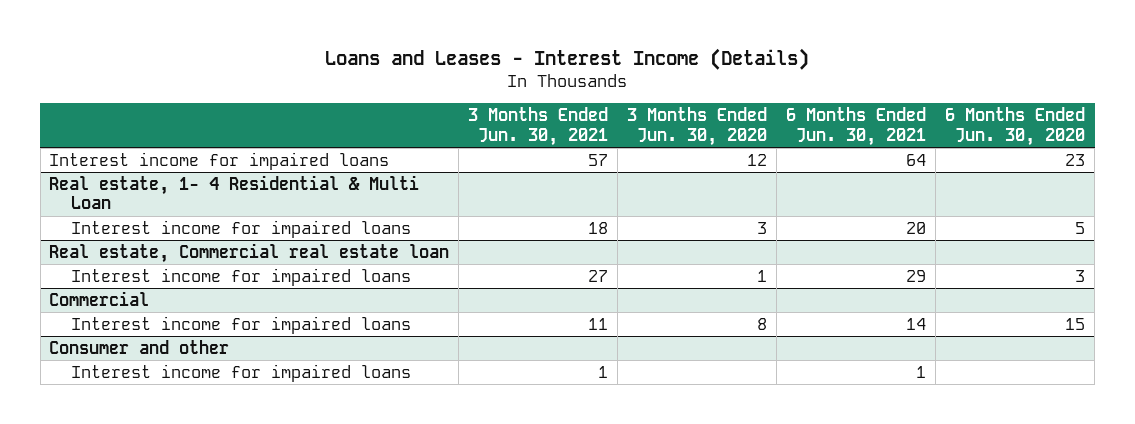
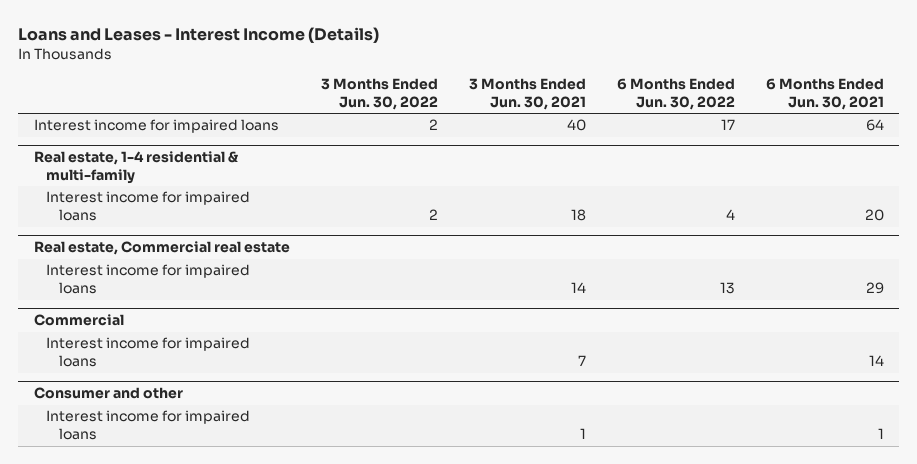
[627,107,768,146] 3 Months Ended Jun. 30, 2020 -> none
[945,107,1086,146] 6 Months Ended Jun. 30, 2020 -> none
none -> [320,78,438,111] 3 Months Ended Jun. 30, 2022
none -> [616,78,735,111] 6 Months Ended Jun. 30, 2022
[588,153,609,166] 57 -> [566,119,586,132] 40
[49,174,420,210] Real estate, 1- 4 Residential & Multi Loan -> [33,151,238,185] Real estate, 1-4 residential & multi-family
[49,242,450,263] Real estate, Commercial real estate loan -> [33,241,290,256] Real estate, Commercial real estate
[588,269,609,282] 27 -> [570,282,586,294] 14
[588,317,609,330] 11 -> [577,355,586,367] 7

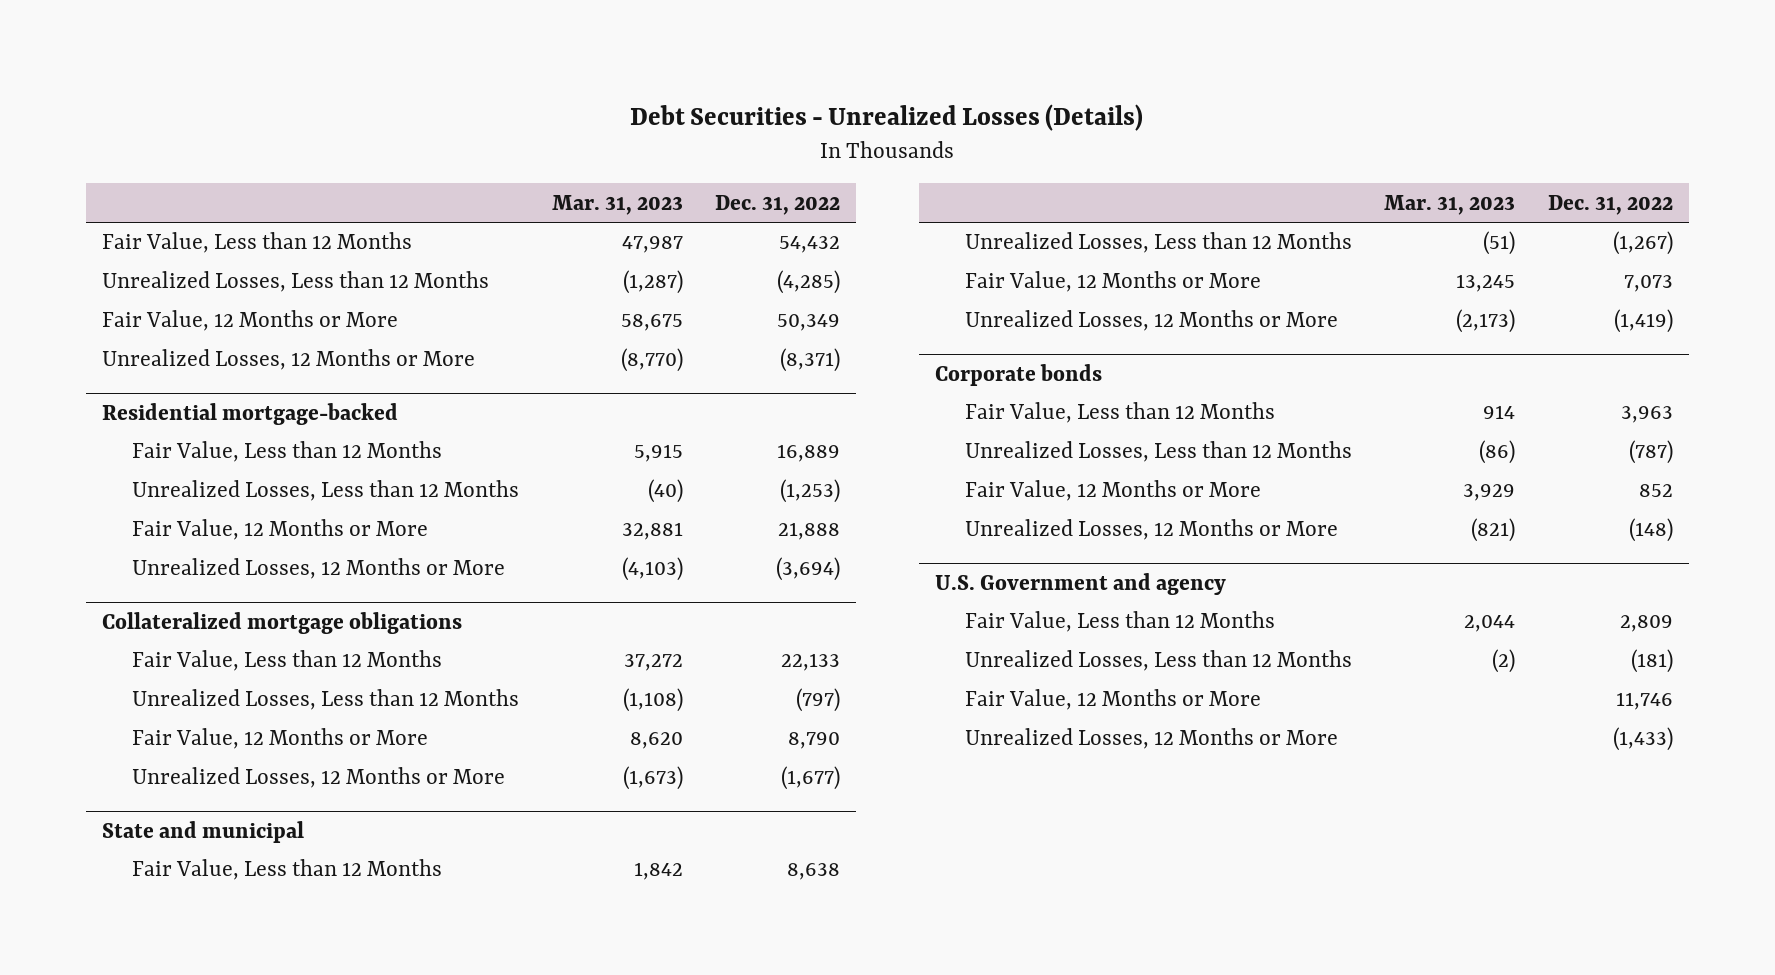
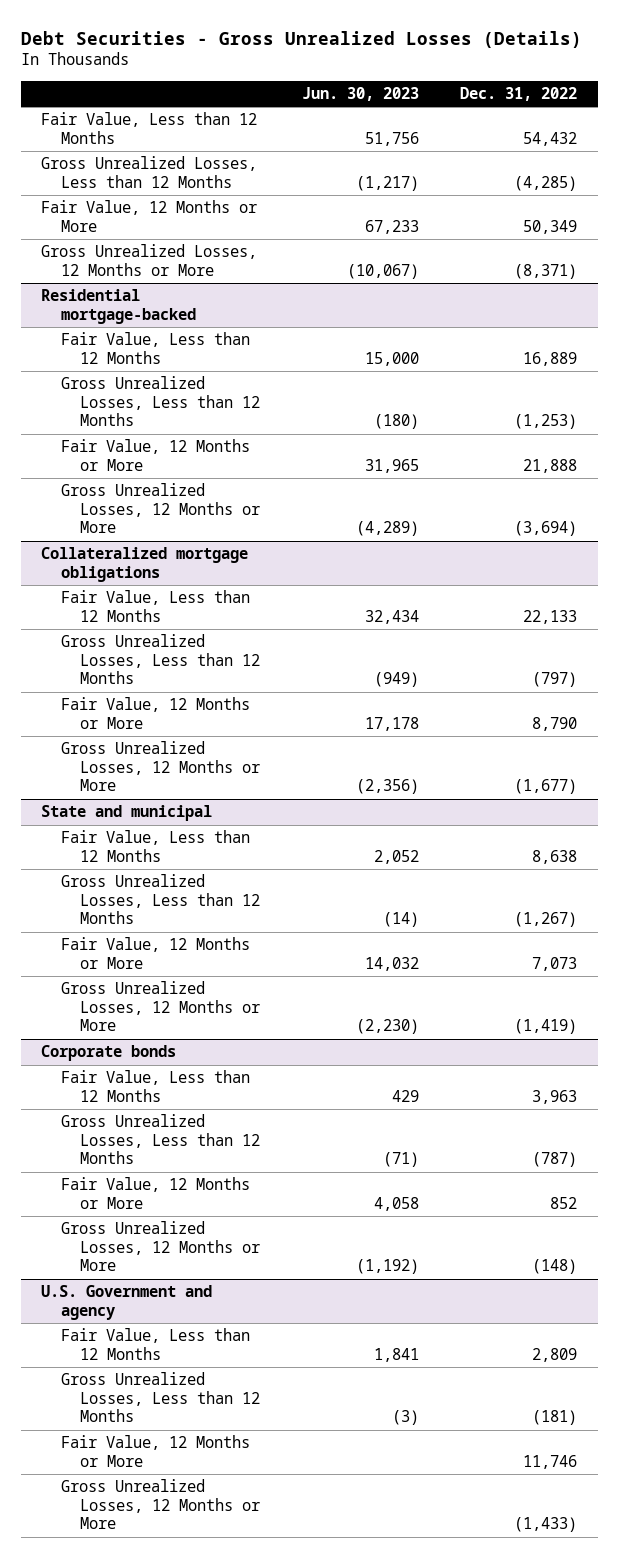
[630,103,1144,131] Debt Securities - Unrealized Losses (Details) -> [20,30,582,48] Debt Securities - Gross Unrealized Losses (Details)
[551,194,683,215] Mar. 31, 2023 -> none
none -> [301,87,419,102] Jun. 30, 2023
[102,271,490,293] Unrealized Losses, Less than 12 Months -> [41,156,258,188] Gross Unrealized Losses, Less than 12 Months
[102,349,476,371] Unrealized Losses, 12 Months or More -> [41,244,258,276] Gross Unrealized Losses, 12 Months or More
[132,480,520,502] Unrealized Losses, Less than 12 Months -> [60,376,261,427] Gross Unrealized Losses, Less than 12 Months
[132,558,506,580] Unrealized Losses, 12 Months or More -> [60,483,261,534] Gross Unrealized Losses, 12 Months or More
[132,689,520,711] Unrealized Losses, Less than 12 Months -> [60,634,261,685] Gross Unrealized Losses, Less than 12 Months
[132,767,506,789] Unrealized Losses, 12 Months or More -> [60,741,261,792] Gross Unrealized Losses, 12 Months or More
[965,232,1353,254] Unrealized Losses, Less than 12 Months -> [60,874,261,925] Gross Unrealized Losses, Less than 12 Months
[965,310,1339,332] Unrealized Losses, 12 Months or More -> [60,981,261,1032] Gross Unrealized Losses, 12 Months or More
[965,441,1353,463] Unrealized Losses, Less than 12 Months -> [60,1114,261,1165] Gross Unrealized Losses, Less than 12 Months
[965,519,1339,541] Unrealized Losses, 12 Months or More -> [60,1221,261,1272] Gross Unrealized Losses, 12 Months or More
[965,650,1353,672] Unrealized Losses, Less than 12 Months -> [60,1372,261,1423] Gross Unrealized Losses, Less than 12 Months
[965,728,1339,750] Unrealized Losses, 12 Months or More -> [60,1479,261,1530] Gross Unrealized Losses, 12 Months or More

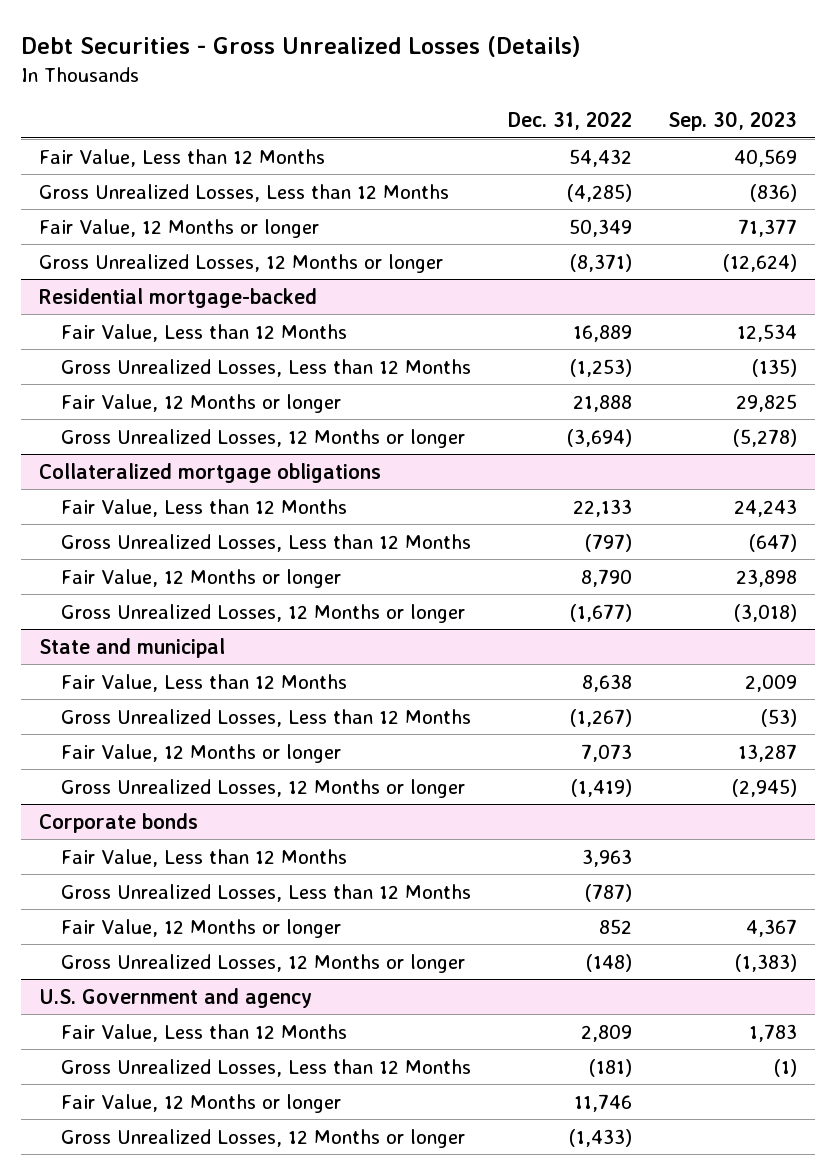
[301,87,419,102] Jun. 30, 2023 -> none
none -> [667,111,797,132] Sep. 30, 2023
[41,200,258,232] Fair Value, 12 Months or More -> [39,218,320,238] Fair Value, 12 Months or longer
[41,244,258,276] Gross Unrealized Losses, 12 Months or More -> [39,253,444,273] Gross Unrealized Losses, 12 Months or longer
[60,439,250,471] Fair Value, 12 Months or More -> [61,393,342,413] Fair Value, 12 Months or longer
[60,483,261,534] Gross Unrealized Losses, 12 Months or More -> [61,428,466,448] Gross Unrealized Losses, 12 Months or longer
[60,697,250,729] Fair Value, 12 Months or More -> [61,568,342,588] Fair Value, 12 Months or longer
[60,741,261,792] Gross Unrealized Losses, 12 Months or More -> [61,603,466,623] Gross Unrealized Losses, 12 Months or longer
[60,937,250,969] Fair Value, 12 Months or More -> [61,743,342,763] Fair Value, 12 Months or longer
[60,981,261,1032] Gross Unrealized Losses, 12 Months or More -> [61,778,466,798] Gross Unrealized Losses, 12 Months or longer
[60,1177,250,1209] Fair Value, 12 Months or More -> [61,918,342,938] Fair Value, 12 Months or longer
[60,1221,261,1272] Gross Unrealized Losses, 12 Months or More -> [61,953,466,973] Gross Unrealized Losses, 12 Months or longer
[60,1435,250,1467] Fair Value, 12 Months or More -> [61,1093,342,1113] Fair Value, 12 Months or longer
[60,1479,261,1530] Gross Unrealized Losses, 12 Months or More -> [61,1128,466,1148] Gross Unrealized Losses, 12 Months or longer

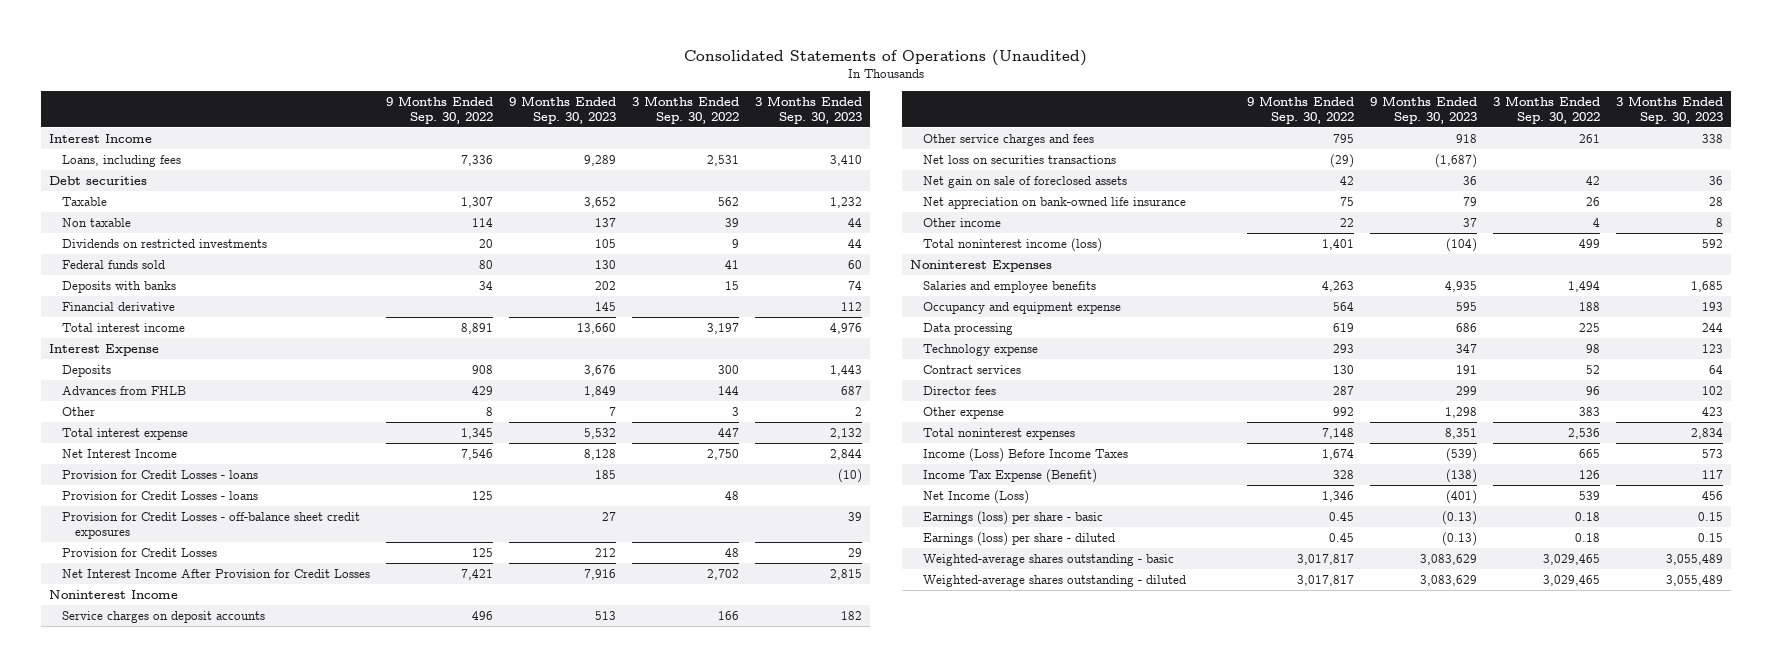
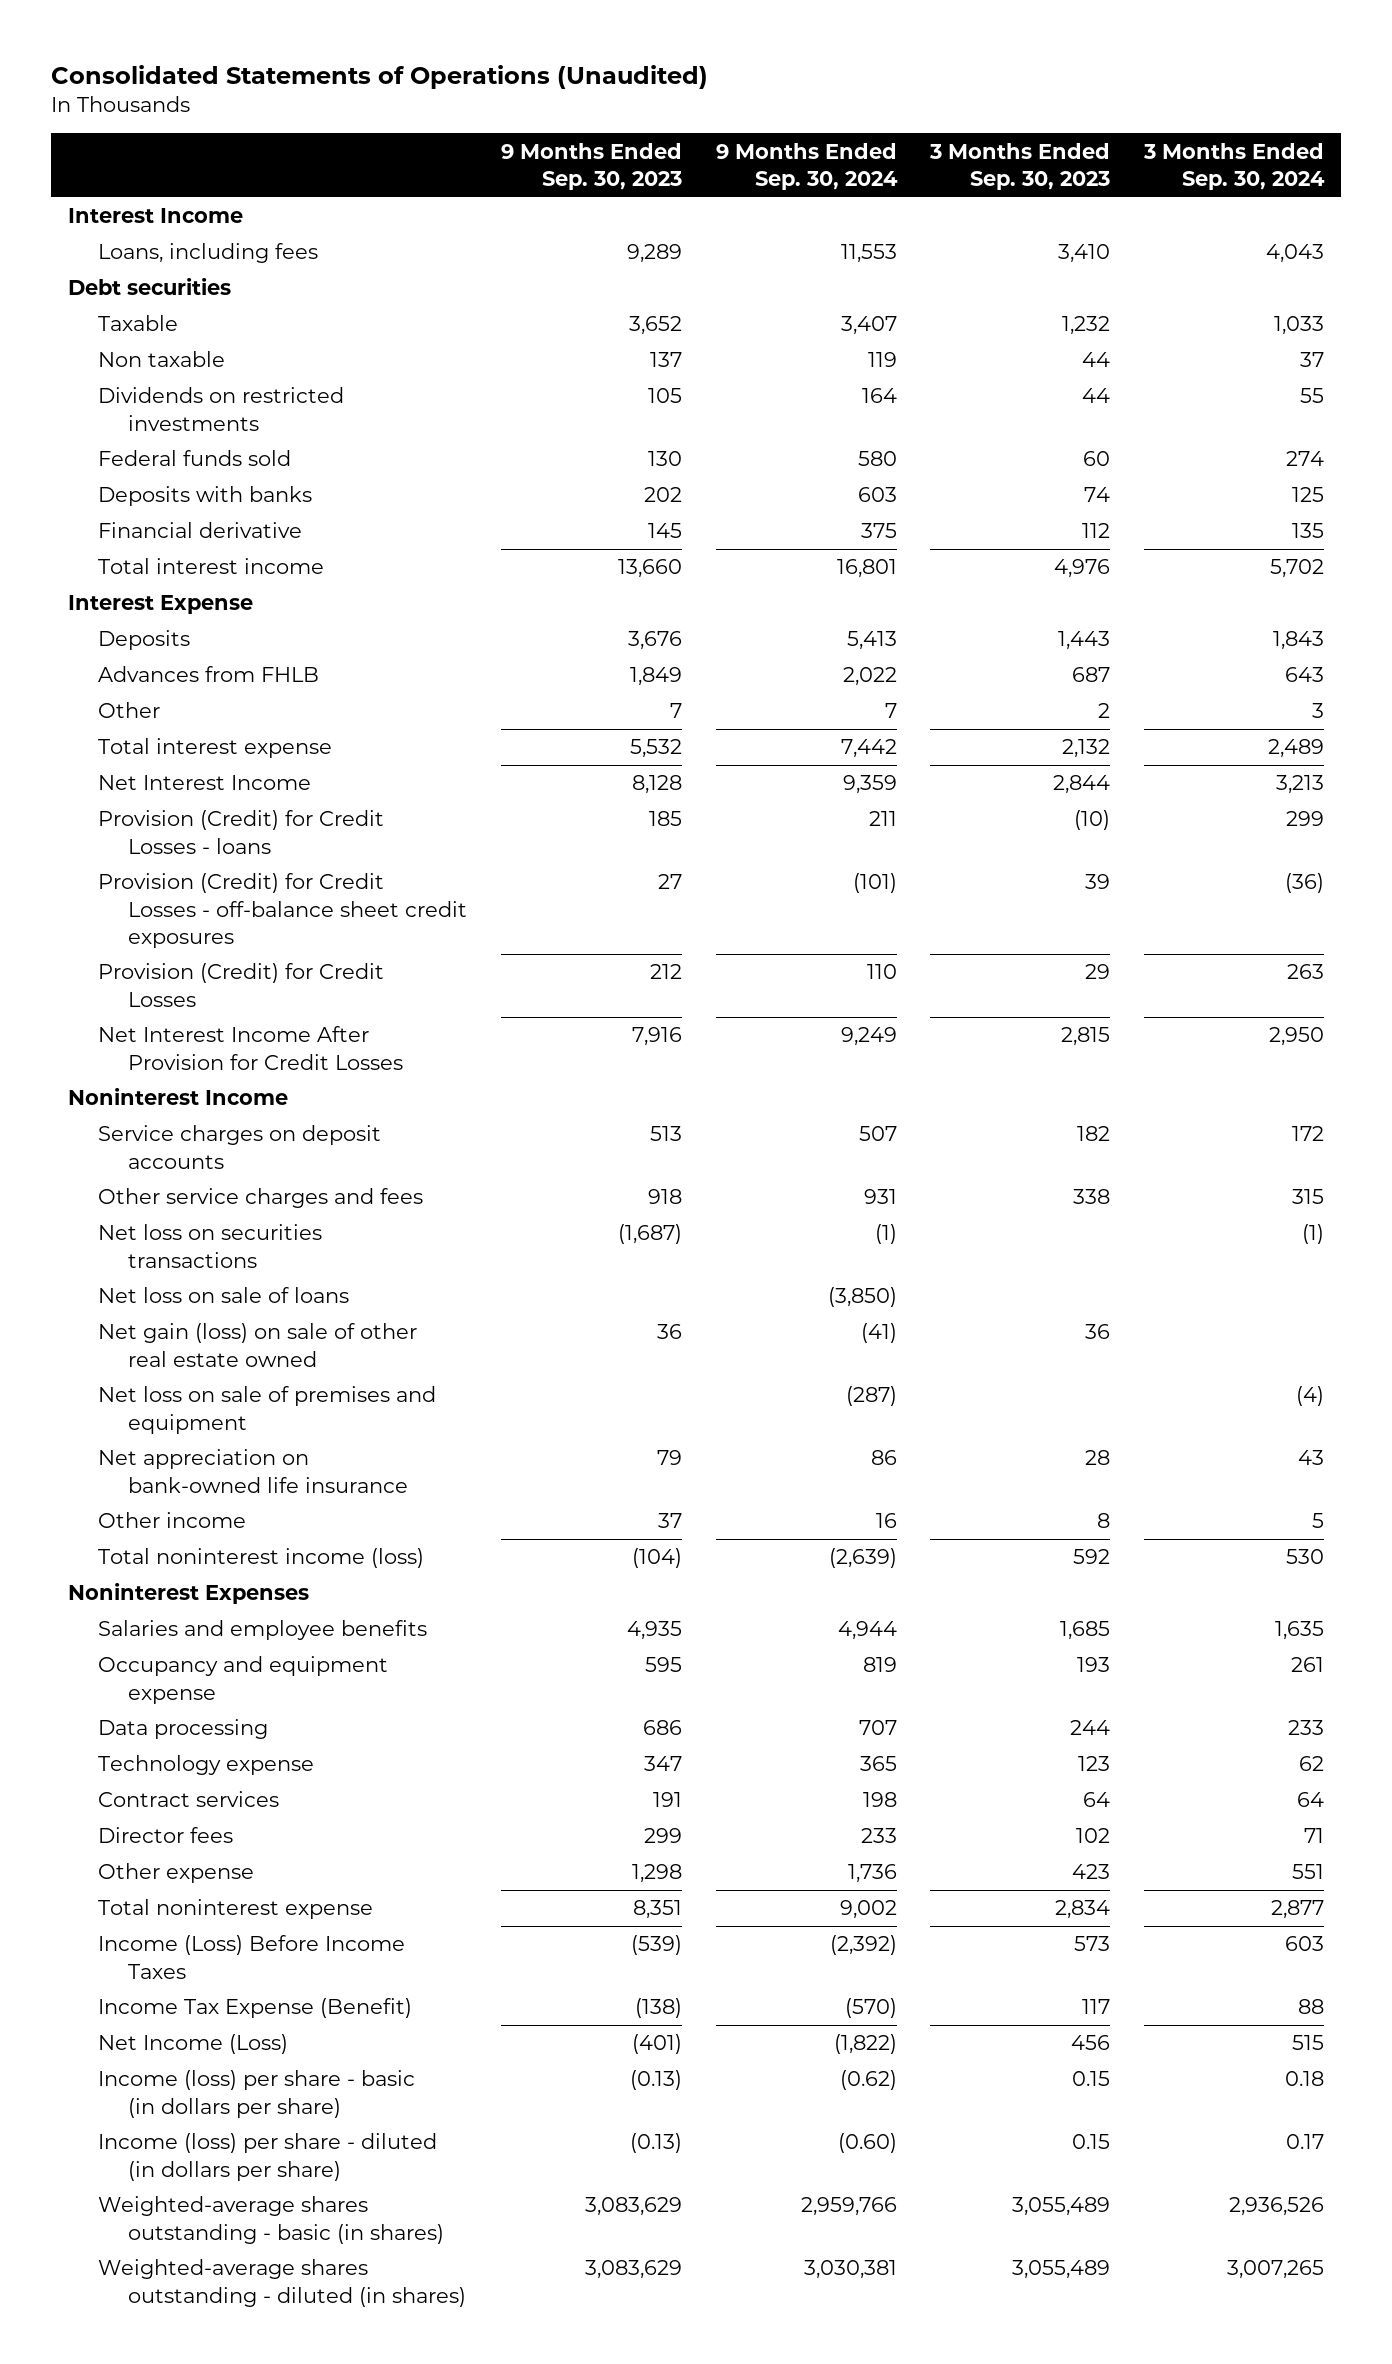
[385,95,493,124] 9 Months Ended Sep. 30, 2022 -> none
[631,95,739,124] 3 Months Ended Sep. 30, 2022 -> none
none -> [715,142,898,191] 9 Months Ended Sep. 30, 2024
none -> [1143,142,1326,191] 3 Months Ended Sep. 30, 2024
[61,490,258,500] Provision for Credit Losses - loans -> none
[61,469,258,479] Provision for Credit Losses - loans -> [98,810,385,854] Provision (Credit) for Credit Losses - loans
[61,511,360,539] Provision for Credit Losses - off-balance sheet credit exposures -> [98,873,468,948] Provision (Credit) for Credit Losses - off-balance sheet credit exposures
[61,547,217,557] Provision for Credit Losses -> [98,963,385,1007] Provision (Credit) for Credit Losses
none -> [98,1287,350,1304] Net loss on sale of loans
[923,175,1128,188] Net gain on sale of foreclosed assets -> [98,1323,418,1367] Net gain (loss) on sale of other real estate owned
none -> [98,1386,437,1434] Net loss on sale of premises and equipment
[923,427,1076,440] Total noninterest expenses -> [98,1899,374,1920] Total noninterest expense
[923,510,1104,525] Earnings (loss) per share - basic -> [98,2070,416,2118] Income (loss) per share - basic (in dollars per share)
[923,531,1116,546] Earnings (loss) per share - diluted -> [98,2133,438,2181] Income (loss) per share - diluted (in dollars per share)
[923,553,1175,566] Weighted-average shares outstanding - basic -> [98,2196,445,2244] Weighted-average shares outstanding - basic (in shares)
[923,574,1187,587] Weighted-average shares outstanding - diluted -> [98,2259,467,2307] Weighted-average shares outstanding - diluted (in shares)

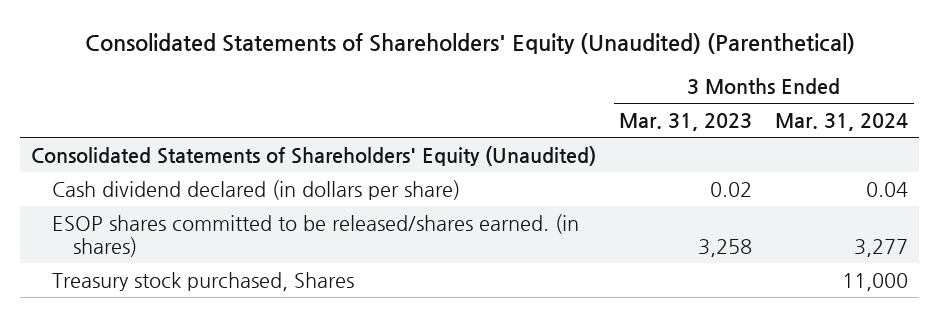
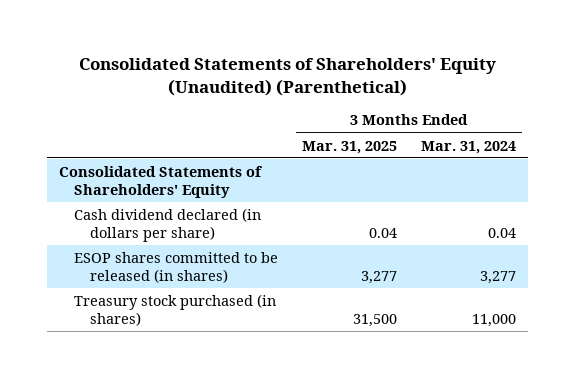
[619,113,753,132] Mar. 31, 2023 -> none
none -> [302,140,398,154] Mar. 31, 2025
[31,145,597,166] Consolidated Statements of Shareholders' Equity (Unaudited) -> [59,165,263,198] Consolidated Statements of Shareholders' Equity
[52,213,580,258] ESOP shares committed to be released/shares earned. (in shares) -> [74,251,279,283] ESOP shares committed to be released (in shares)
[52,271,355,291] Treasury stock purchased, Shares -> [74,293,277,326] Treasury stock purchased (in shares)

